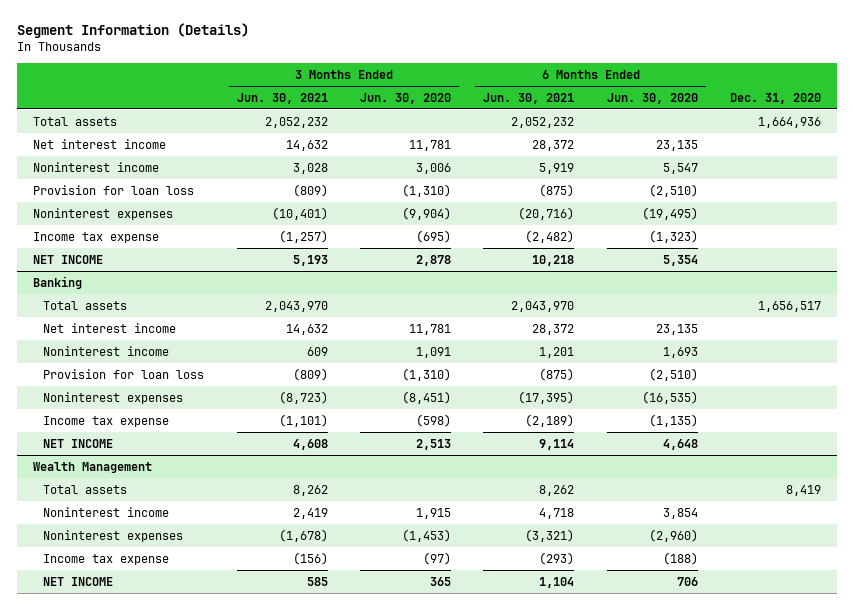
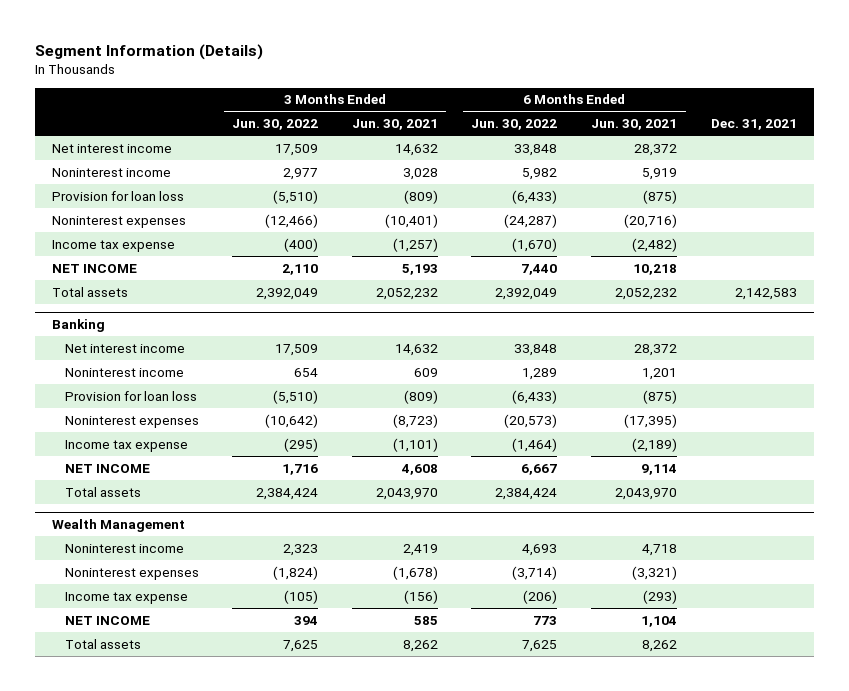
[360,92,452,104] Jun. 30, 2020 -> none
[606,92,698,104] Jun. 30, 2020 -> none
[730,92,822,104] Dec. 31, 2020 -> none
none -> [232,118,319,130] Jun. 30, 2022
none -> [471,118,558,130] Jun. 30, 2022
none -> [710,118,797,130] Dec. 31, 2021
[32,116,117,126] Total assets -> [51,286,128,297] Total assets
[43,300,128,310] Total assets -> [64,486,141,497] Total assets
[43,484,128,494] Total assets -> [64,638,141,649] Total assets

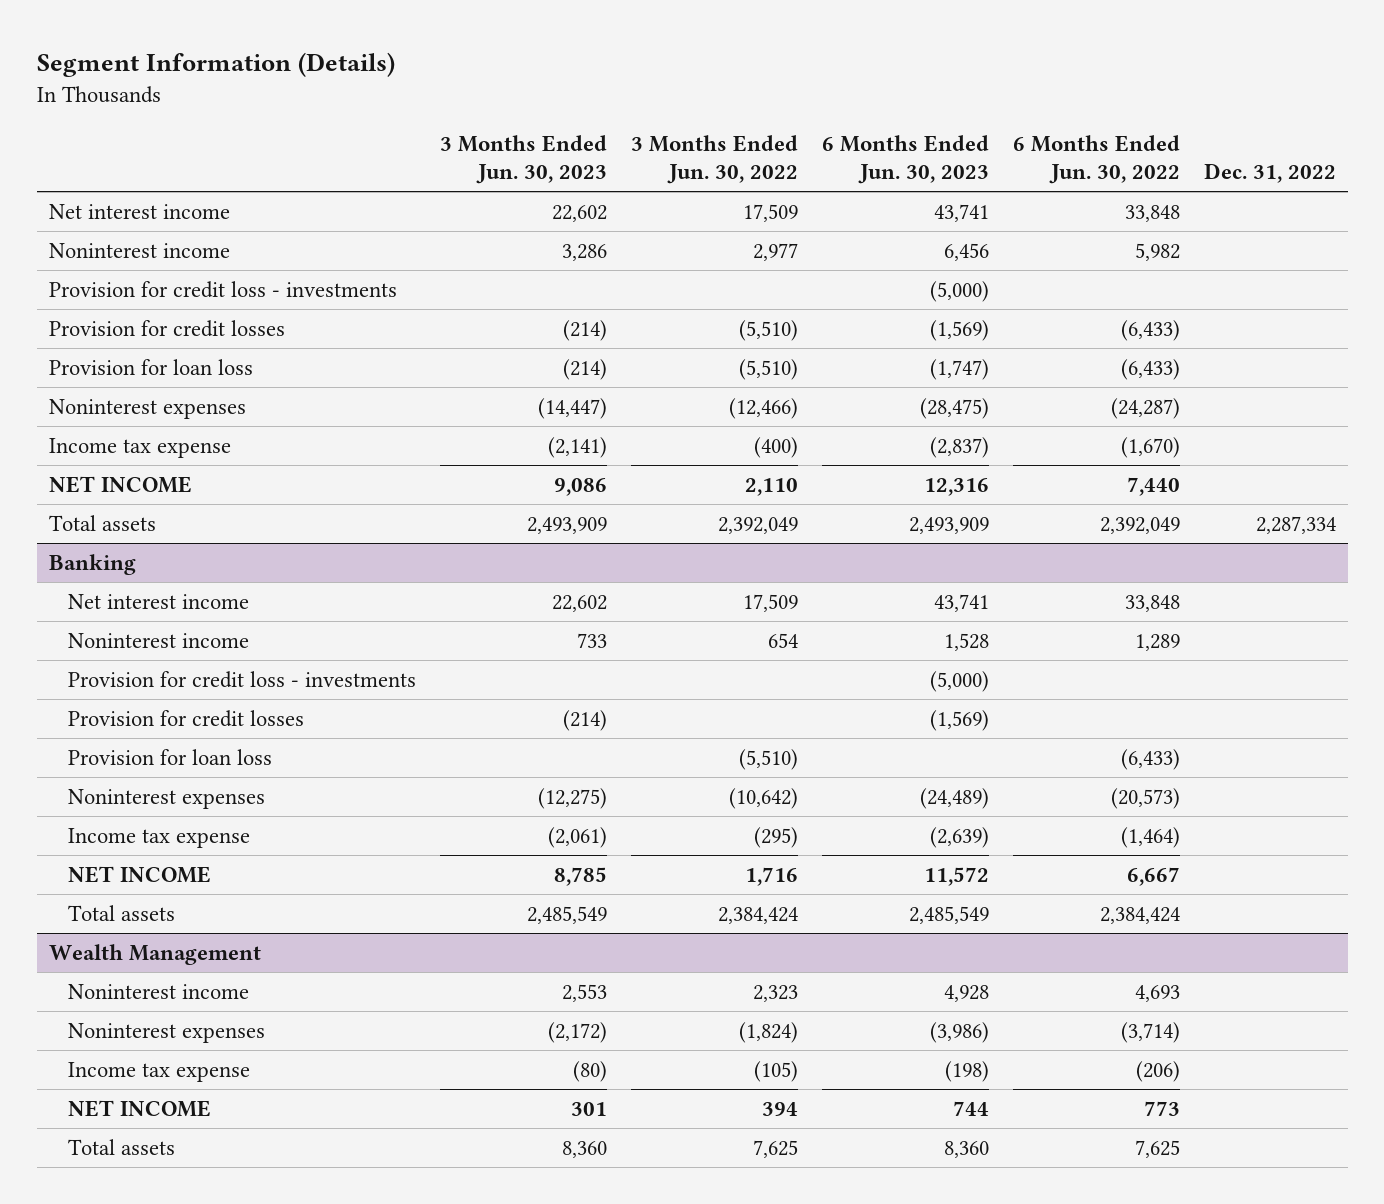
[351,118,438,130] Jun. 30, 2021 -> none
[591,118,678,130] Jun. 30, 2021 -> none
[710,118,797,130] Dec. 31, 2021 -> none
none -> [440,134,608,185] 3 Months Ended Jun. 30, 2023
none -> [821,134,989,185] 6 Months Ended Jun. 30, 2023
none -> [1203,163,1336,184] Dec. 31, 2022
none -> [48,280,397,298] Provision for credit loss - investments
none -> [48,319,285,337] Provision for credit losses
none -> [68,670,417,688] Provision for credit loss - investments
none -> [68,709,305,727] Provision for credit losses

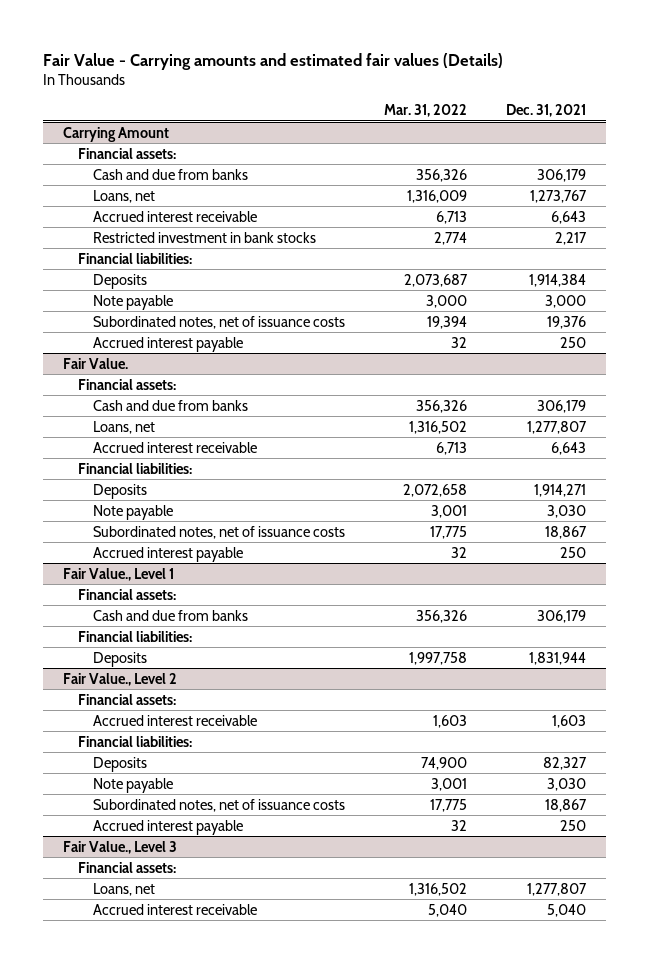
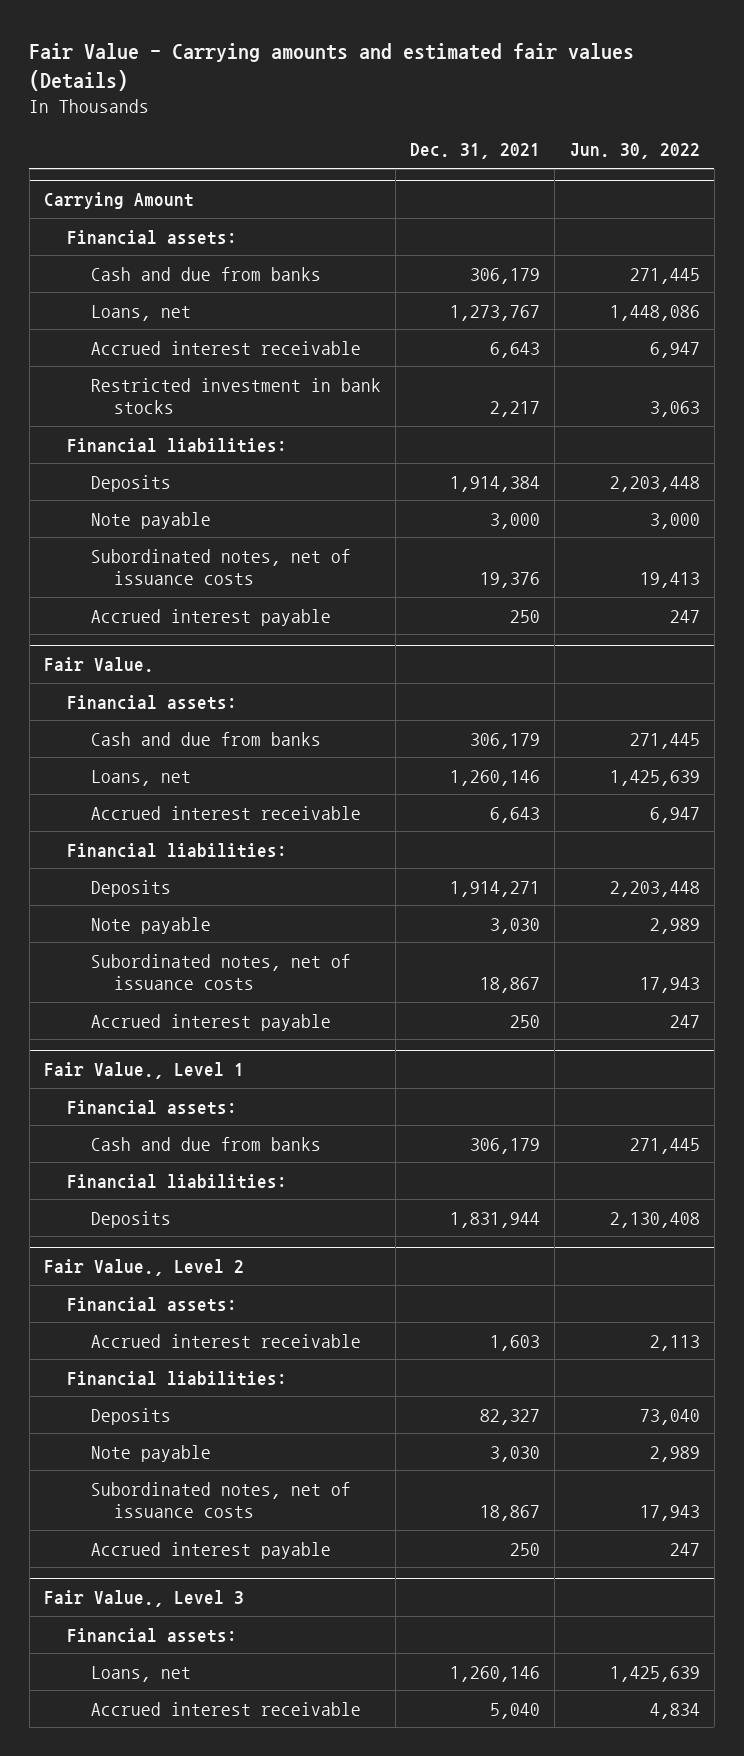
[383,104,467,118] Mar. 31, 2022 -> none
none -> [569,143,700,160] Jun. 30, 2022
[527,420,588,434] 1,277,807 -> [450,769,541,786] 1,260,146
[527,882,588,896] 1,277,807 -> [450,1665,541,1682] 1,260,146

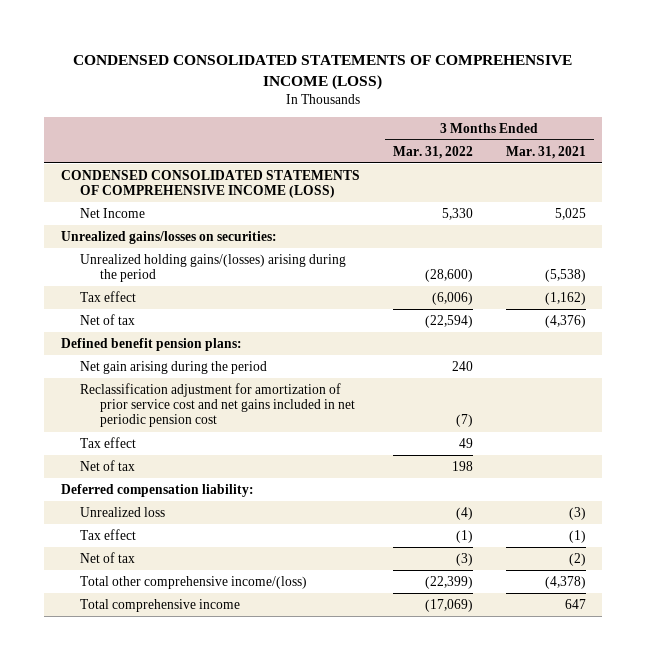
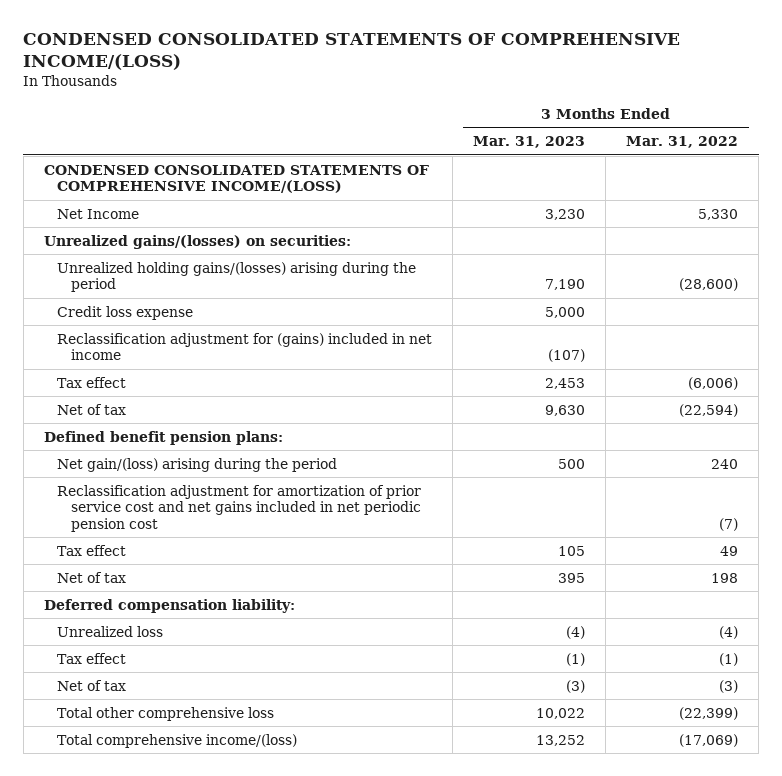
[73,55,573,90] CONDENSED CONSOLIDATED STATEMENTS OF COMPREHENSIVE INCOME (LOSS) -> [23,33,681,70] CONDENSED CONSOLIDATED STATEMENTS OF COMPREHENSIVE INCOME/(LOSS)
[505,145,586,159] Mar. 31, 2021 -> none
none -> [473,136,586,149] Mar. 31, 2023
[60,169,360,199] CONDENSED CONSOLIDATED STATEMENTS OF COMPREHENSIVE INCOME (LOSS) -> [43,164,429,194] CONDENSED CONSOLIDATED STATEMENTS OF COMPREHENSIVE INCOME/(LOSS)
[60,230,277,244] Unrealized gains/losses on securities: -> [43,234,351,249] Unrealized gains/(losses) on securities:
none -> [57,305,194,320] Credit loss expense
none -> [57,332,433,361] Reclassification adjustment for (gains) included in net income
[80,360,268,374] Net gain arising during the period -> [57,457,338,472] Net gain/(loss) arising during the period
[80,575,308,589] Total other comprehensive income/(loss) -> [57,706,275,721] Total other comprehensive loss
[80,598,241,612] Total comprehensive income -> [57,733,298,748] Total comprehensive income/(loss)

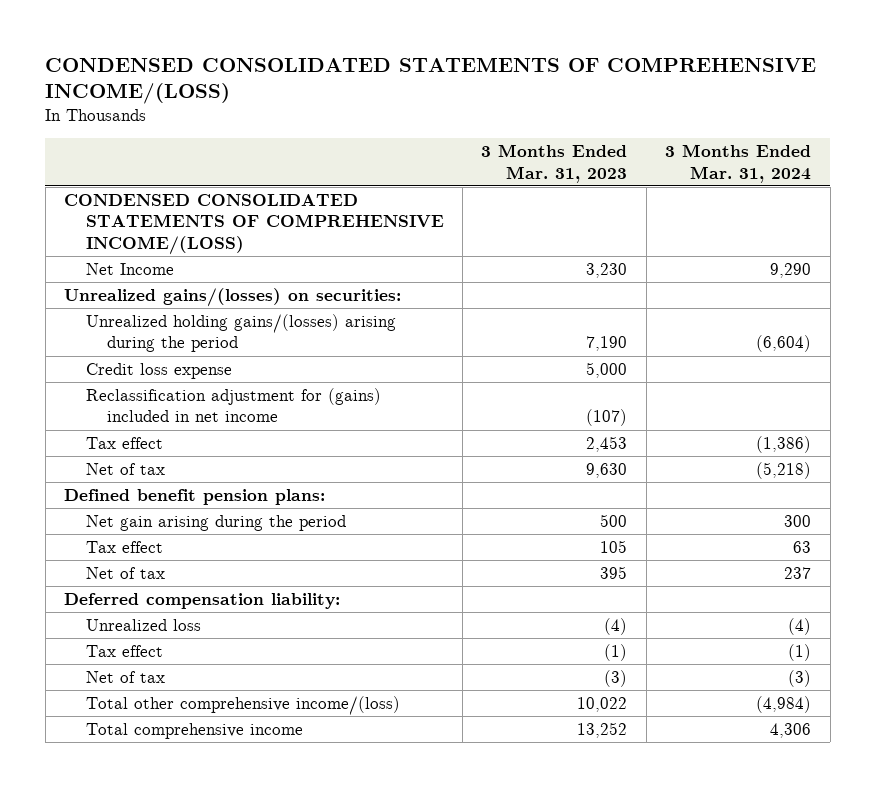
[626,136,739,149] Mar. 31, 2022 -> none
none -> [665,144,812,183] 3 Months Ended Mar. 31, 2024
[57,484,422,532] Reclassification adjustment for amortization of prior service cost and net gains included in net periodic pension cost -> none
[57,457,338,472] Net gain/(loss) arising during the period -> [85,515,346,532] Net gain arising during the period
[57,706,275,721] Total other comprehensive loss -> [85,696,400,716] Total other comprehensive income/(loss)
[57,733,298,748] Total comprehensive income/(loss) -> [85,723,303,740] Total comprehensive income

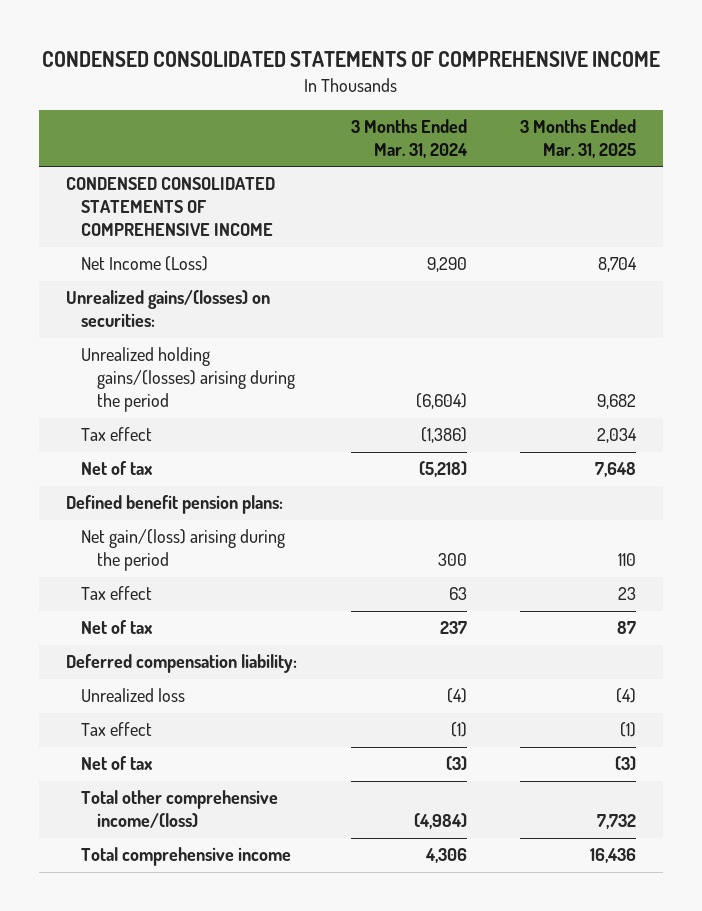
[45,56,817,105] CONDENSED CONSOLIDATED STATEMENTS OF COMPREHENSIVE INCOME/(LOSS) -> [42,51,661,68] CONDENSED CONSOLIDATED STATEMENTS OF COMPREHENSIVE INCOME
[481,144,628,183] 3 Months Ended Mar. 31, 2023 -> none
none -> [520,119,637,159] 3 Months Ended Mar. 31, 2025
[64,194,444,255] CONDENSED CONSOLIDATED STATEMENTS OF COMPREHENSIVE INCOME/(LOSS) -> [66,177,276,237] CONDENSED CONSOLIDATED STATEMENTS OF COMPREHENSIVE INCOME
[85,263,174,276] Net Income -> [81,256,209,272] Net Income (Loss)
[85,363,232,380] Credit loss expense -> none
[85,388,381,423] Reclassification adjustment for (gains) included in net income -> none
[85,515,346,532] Net gain arising during the period -> [81,529,286,572] Net gain/(loss) arising during the period

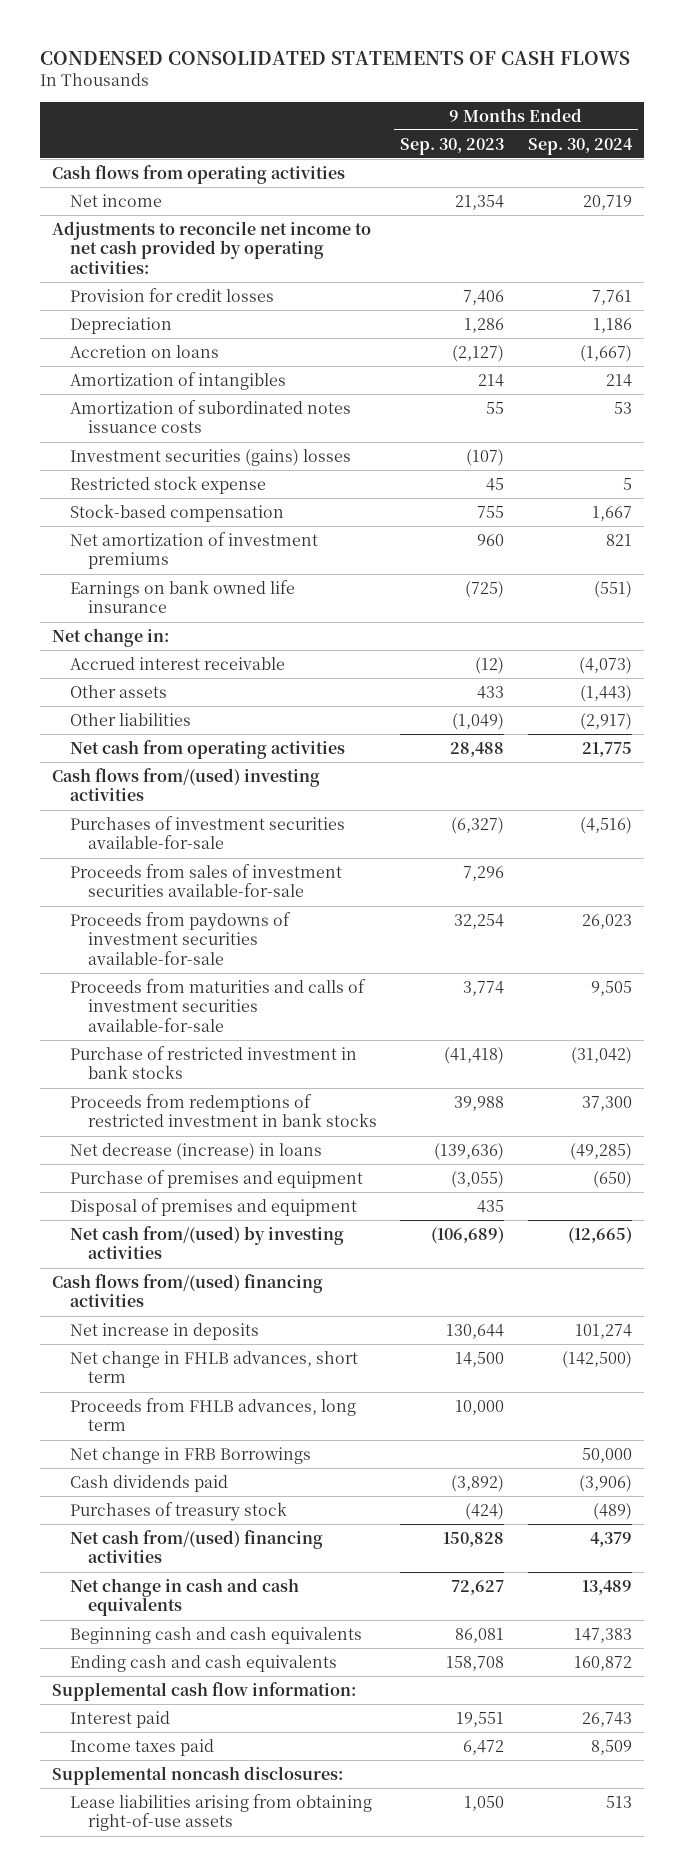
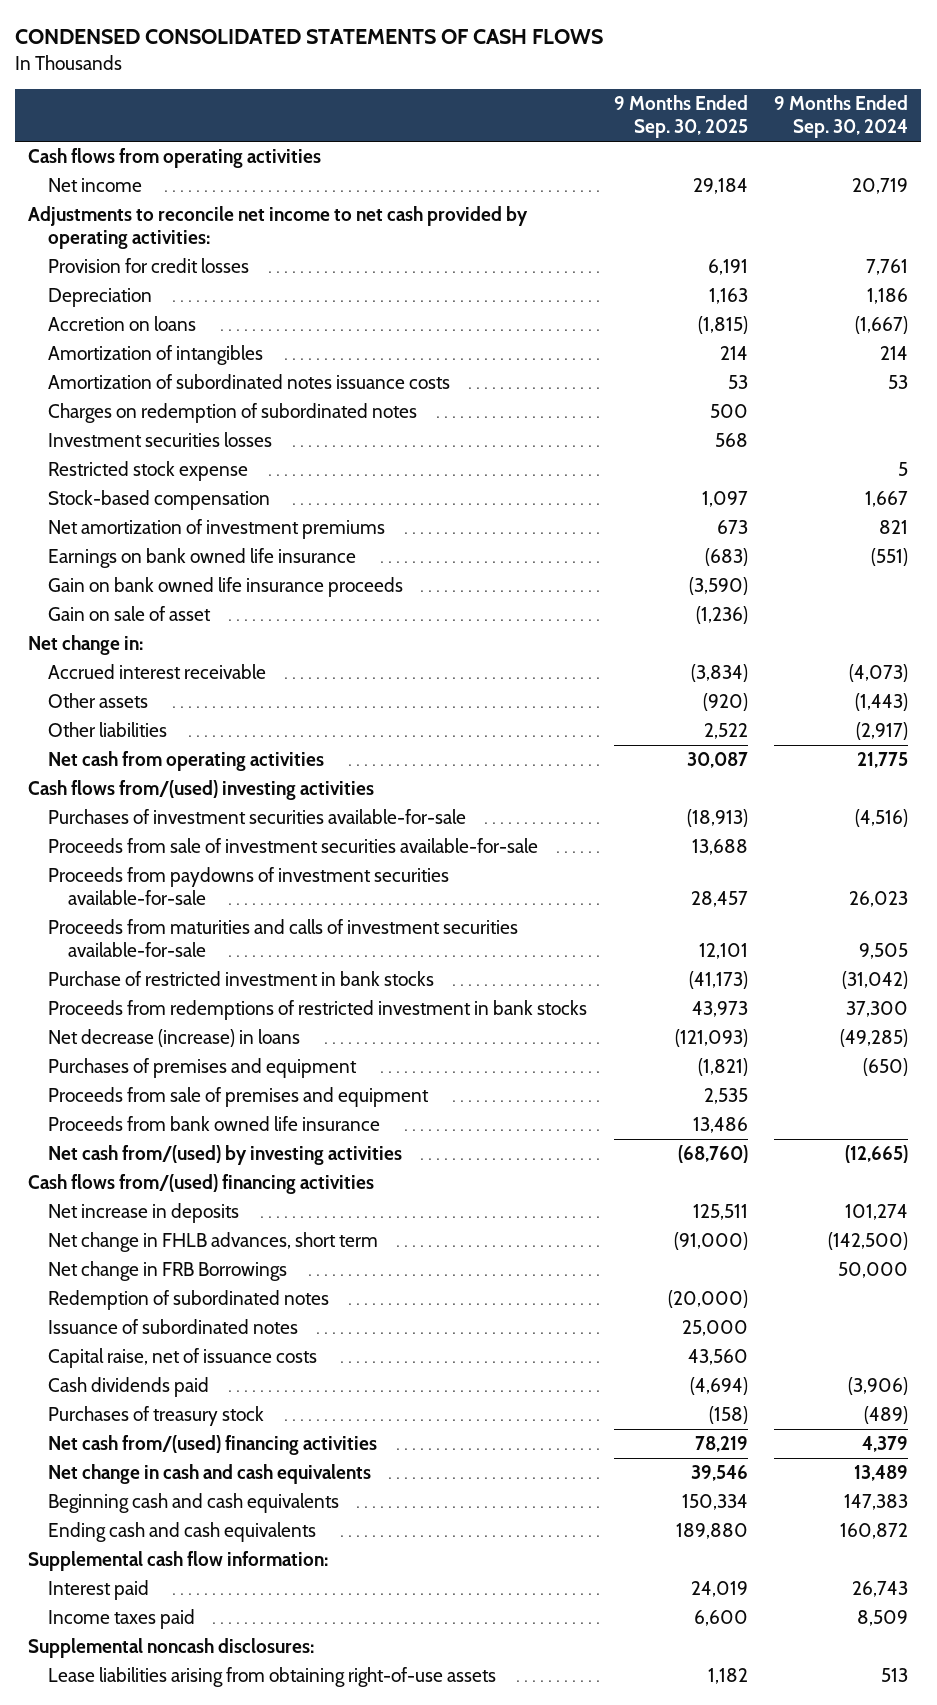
[400,137,505,155] Sep. 30, 2023 -> none
none -> [613,95,748,139] 9 Months Ended Sep. 30, 2025
none -> [48,403,418,424] Charges on redemption of subordinated notes
[69,448,351,466] Investment securities (gains) losses -> [48,432,273,448] Investment securities losses
none -> [48,577,404,598] Gain on bank owned life insurance proceeds
none -> [48,606,212,622] Gain on sale of asset
[69,863,342,898] Proceeds from sales of investment securities available-for-sale -> [48,838,539,854] Proceeds from sale of investment securities available-for-sale
[69,1169,363,1188] Purchase of premises and equipment -> [48,1058,358,1079] Purchases of premises and equipment
[69,1197,357,1216] Disposal of premises and equipment -> [48,1087,430,1108] Proceeds from sale of premises and equipment
none -> [48,1116,381,1132] Proceeds from bank owned life insurance
[69,1397,356,1432] Proceeds from FHLB advances, long term -> none
none -> [48,1290,330,1311] Redemption of subordinated notes
none -> [48,1319,299,1335] Issuance of subordinated notes
none -> [48,1348,318,1369] Capital raise, net of issuance costs

